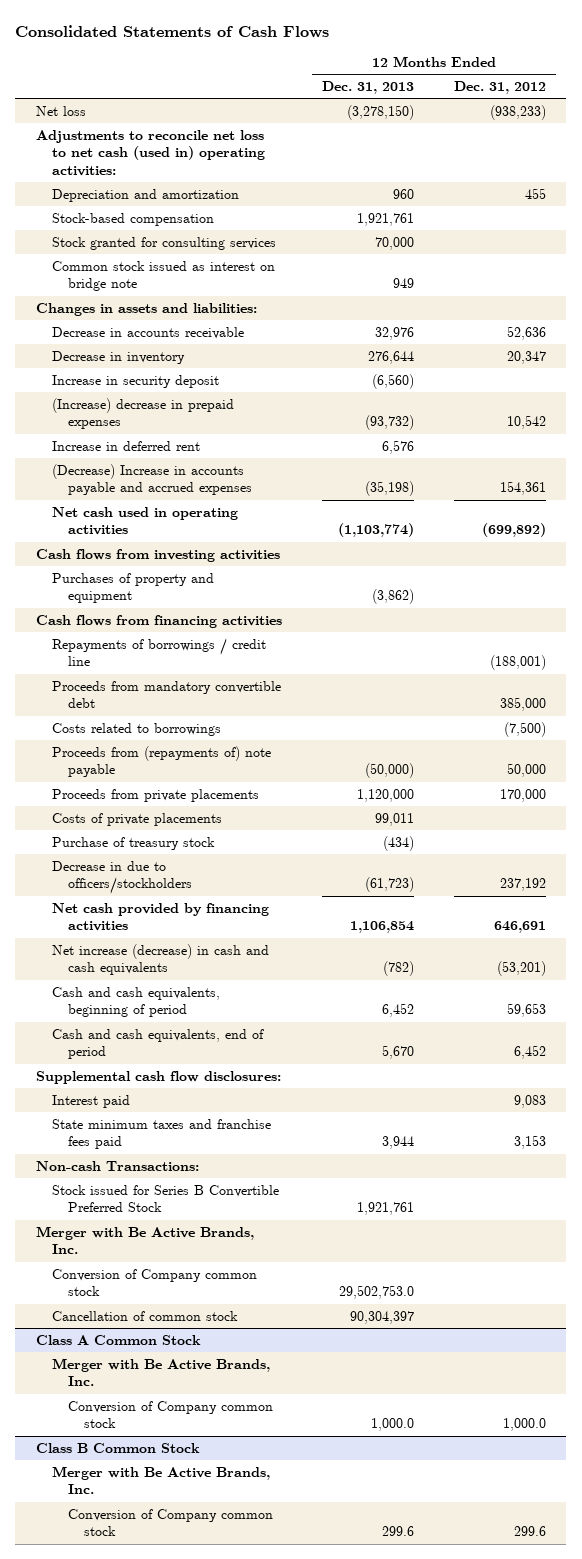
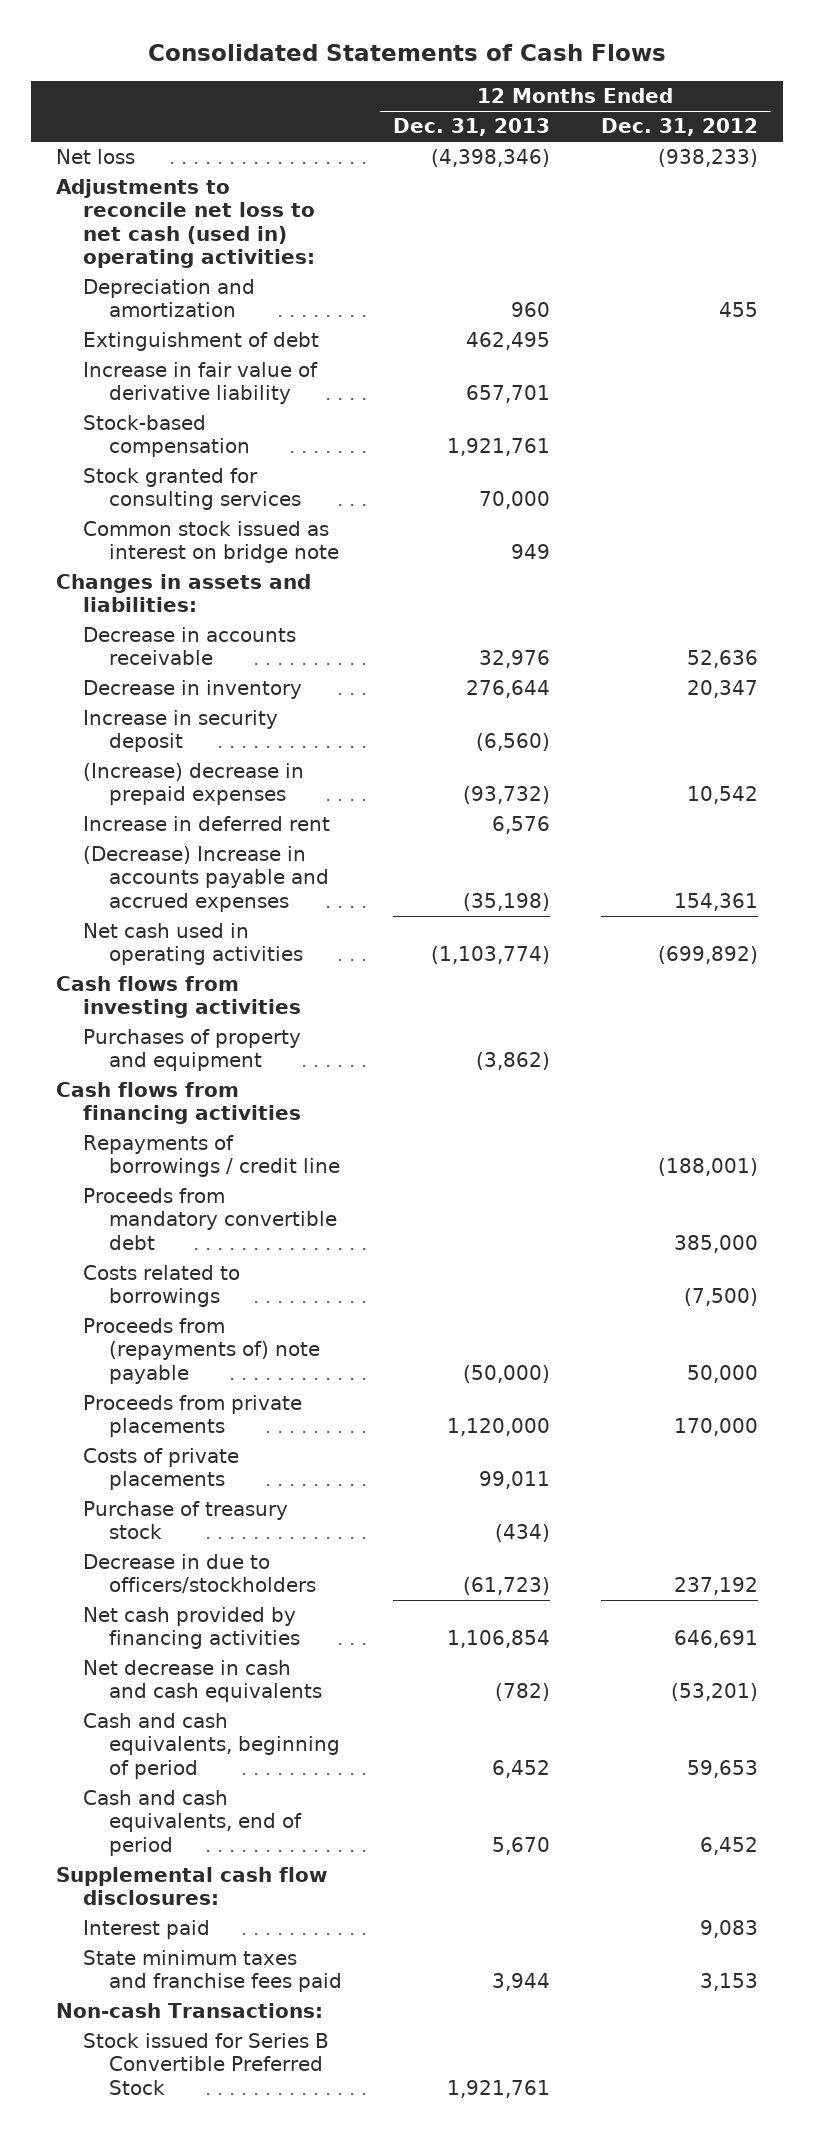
[346,104,414,120] (3,278,150) -> [430,149,550,168] (4,398,346)
none -> [82,332,319,352] Extinguishment of debt
none -> [82,362,318,405] Increase in fair value of derivative liability
[51,943,269,976] Net increase (decrease) in cash and cash equivalents -> [82,1660,322,1703] Net decrease in cash and cash equivalents
[35,1225,254,1255] Merger with Be Active Brands, Inc. -> none
[51,1268,257,1297] Conversion of Company common stock -> none
[51,1310,238,1321] Cancellation of common stock -> none
[35,1334,201,1345] Class A Common Stock -> none
[51,1357,270,1387] Merger with Be Active Brands, Inc. -> none
[68,1400,274,1429] Conversion of Company common stock -> none
[35,1442,200,1453] Class B Common Stock -> none
[51,1465,270,1495] Merger with Be Active Brands, Inc. -> none
[68,1508,274,1537] Conversion of Company common stock -> none

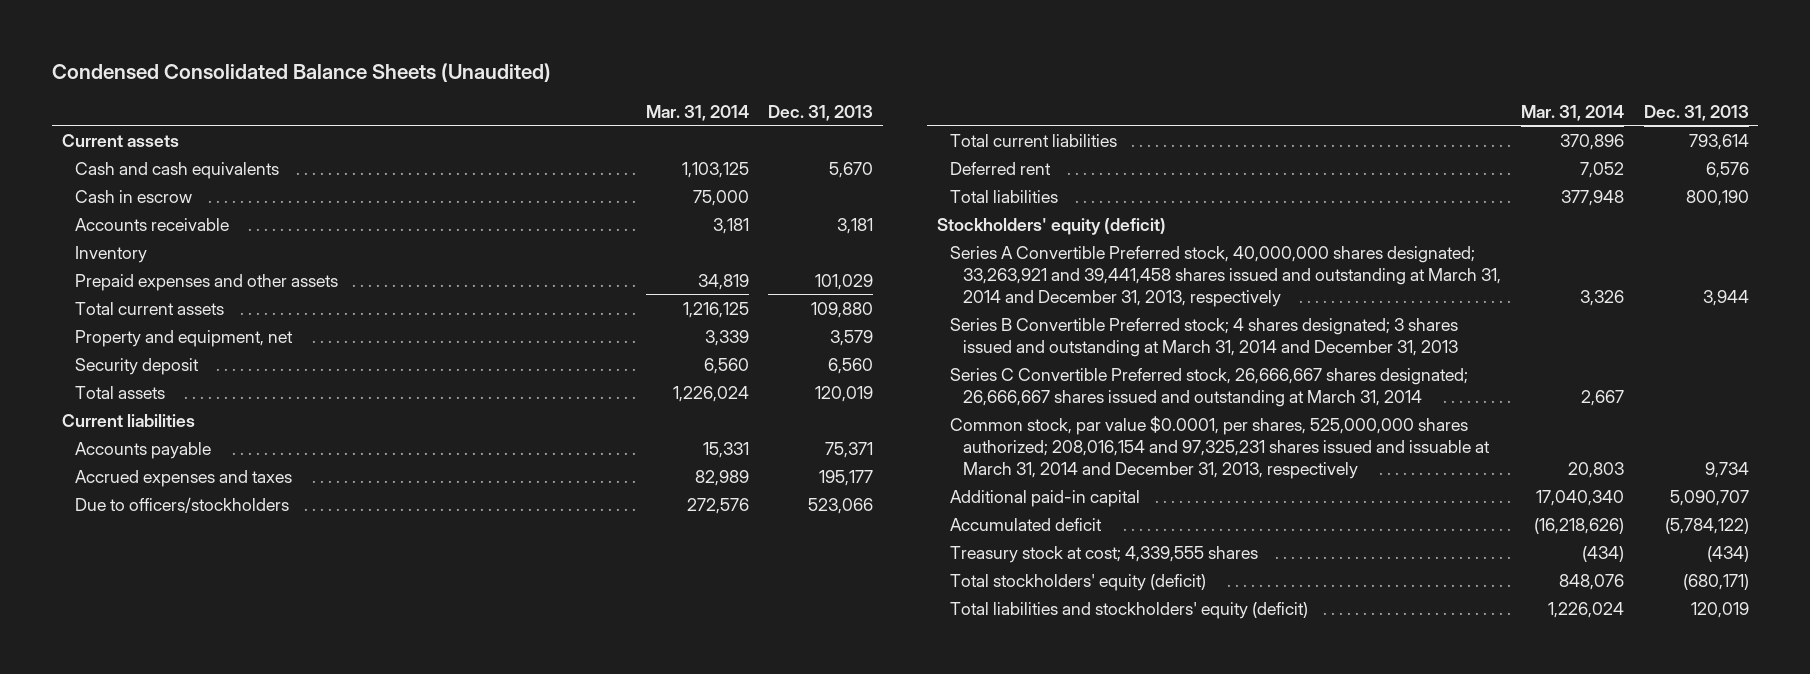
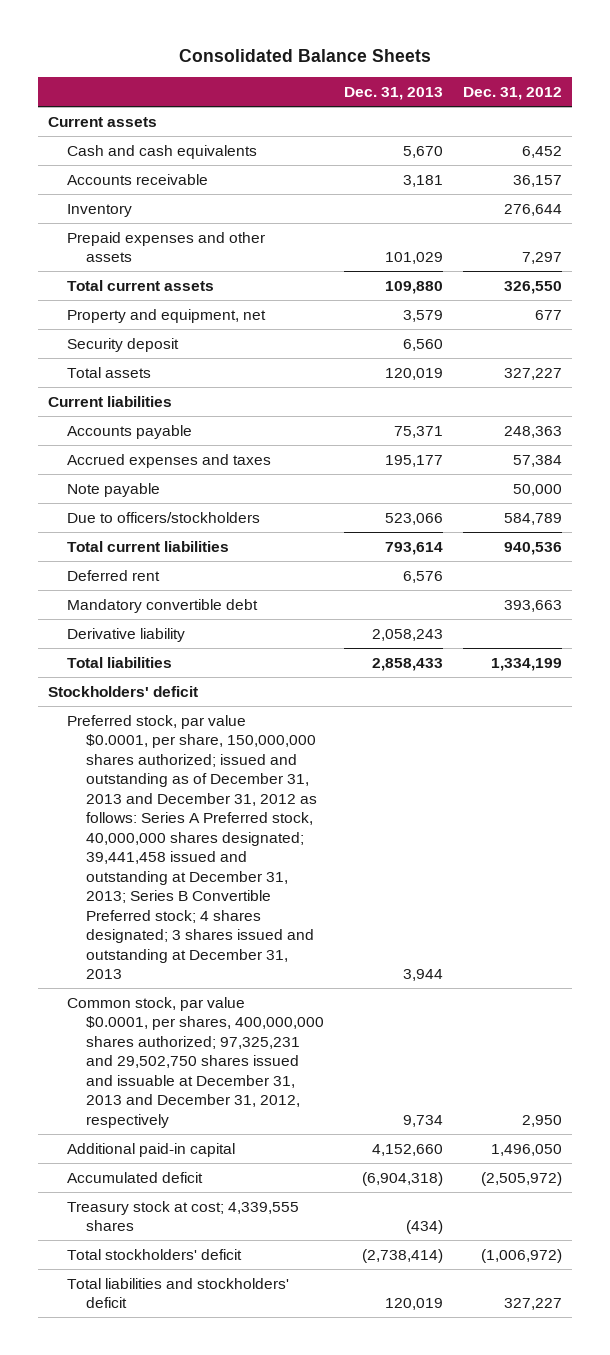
[51,63,551,83] Condensed Consolidated Balance Sheets (Unaudited) -> [179,49,432,63] Consolidated Balance Sheets
[645,104,749,121] Mar. 31, 2014 -> none
none -> [462,86,562,100] Dec. 31, 2012
[74,189,192,203] Cash in escrow -> none
none -> [66,482,160,497] Note payable
[950,317,1459,357] Series B Convertible Preferred stock; 4 shares designated; 3 shares issued and outstanding at March 31, 2014 and December 31, 2013 -> none
[950,367,1469,407] Series C Convertible Preferred stock, 26,666,667 shares designated; 26,666,667 shares issued and outstanding at March 31, 2014 -> none
none -> [66,598,258,613] Mandatory convertible debt
none -> [66,627,185,642] Derivative liability
[1685,189,1749,206] 800,190 -> [371,657,443,671] 2,858,433
[936,217,1166,235] Stockholders' equity (deficit) -> [48,685,199,697] Stockholders' deficit
[950,245,1502,307] Series A Convertible Preferred stock, 40,000,000 shares designated; 33,263,921 and 39,441,458 shares issued and outstanding at March 31, 2014 and December 31, 2013, respectively -> [66,714,317,980] Preferred stock, par value $0.0001, per share, 150,000,000 shares authorized; issued and outstanding as of December 31, 2013 and December 31, 2012 as follows: Series A Preferred stock, 40,000,000 shares designated; 39,441,458 issued and outstanding at December 31, 2013; Series B Convertible Preferred stock; 4 shares designated; 3 shares issued and outstanding at December 31, 2013
[950,415,1491,479] Common stock, par value $0.0001, per shares, 525,000,000 shares authorized; 208,016,154 and 97,325,231 shares issued and issuable at March 31, 2014 and December 31, 2013, respectively -> [66,996,324,1128] Common stock, par value $0.0001, per shares, 400,000,000 shares authorized; 97,325,231 and 29,502,750 shares issued and issuable at December 31, 2013 and December 31, 2012, respectively
[1669,489,1749,506] 5,090,707 -> [371,1143,443,1156] 4,152,660
[1664,517,1749,534] (5,784,122) -> [361,1171,443,1186] (6,904,318)
[950,573,1207,591] Total stockholders' equity (deficit) -> [66,1248,242,1260] Total stockholders' deficit
[1682,573,1749,590] (680,171) -> [361,1248,443,1263] (2,738,414)
[950,601,1309,619] Total liabilities and stockholders' equity (deficit) -> [66,1277,289,1309] Total liabilities and stockholders' deficit

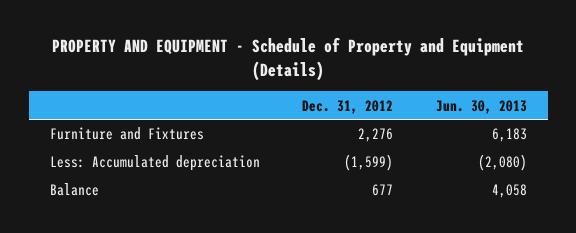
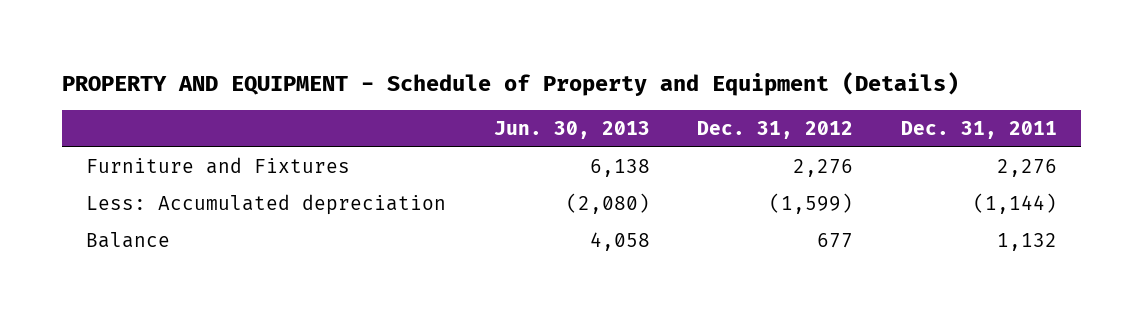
none -> [900,121,1057,140] Dec. 31, 2011
[491,128,527,143] 6,183 -> [589,159,650,178] 6,138

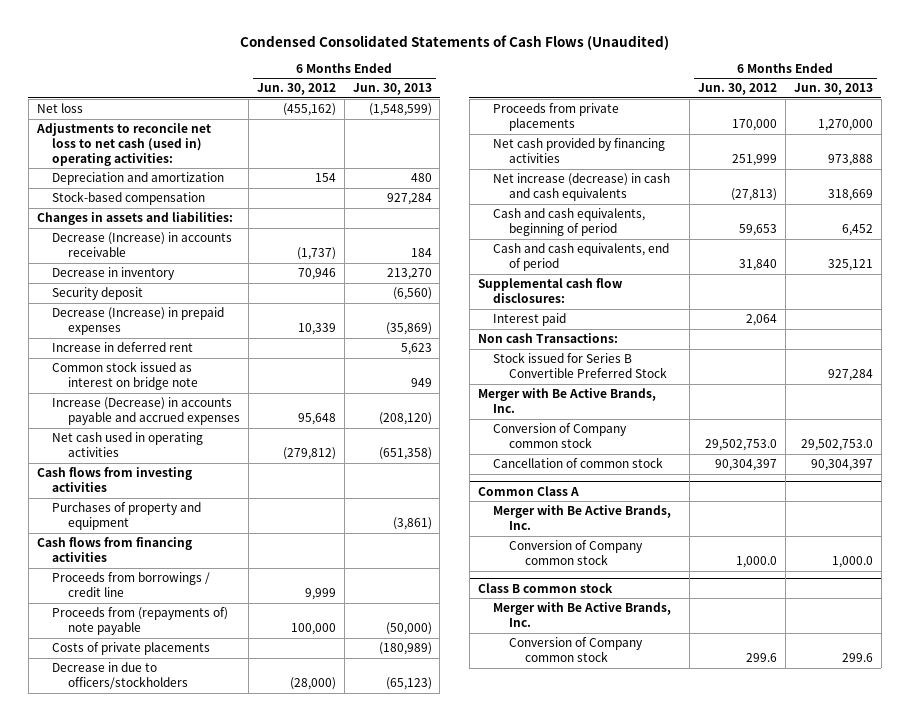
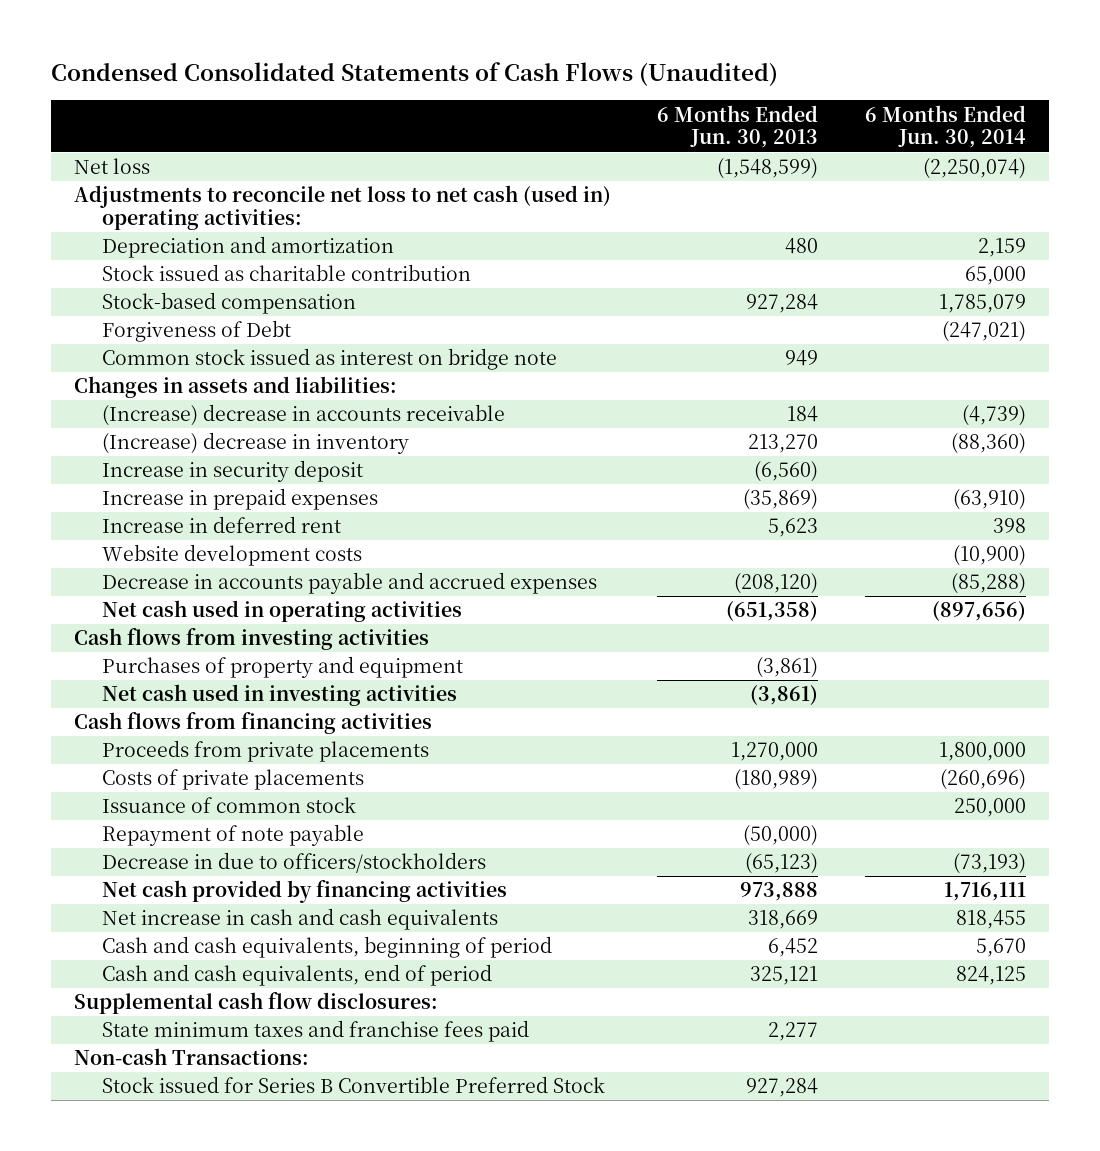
[256,83,336,96] Jun. 30, 2012 -> none
none -> [864,104,1026,149] 6 Months Ended Jun. 30, 2014
none -> [102,264,472,282] Stock issued as charitable contribution
none -> [102,320,292,343] Forgiveness of Debt
[52,361,199,391] Common stock issued as interest on bridge note -> [102,348,558,371] Common stock issued as interest on bridge note
[52,232,233,258] Decrease (Increase) in accounts receivable -> [102,404,506,427] (Increase) decrease in accounts receivable
[52,267,176,281] Decrease in inventory -> [102,432,410,455] (Increase) decrease in inventory
[52,287,144,301] Security deposit -> [102,460,364,483] Increase in security deposit
[52,307,225,336] Decrease (Increase) in prepaid expenses -> [102,488,379,511] Increase in prepaid expenses
none -> [102,544,363,567] Website development costs
[52,397,241,426] Increase (Decrease) in accounts payable and accrued expenses -> [102,572,598,595] Decrease in accounts payable and accrued expenses
none -> [102,684,458,707] Net cash used in investing activities
[52,572,211,598] Proceeds from borrowings / credit line -> none
[52,607,229,636] Proceeds from (repayments of) note payable -> none
[493,103,620,132] Proceeds from private placements -> [102,740,430,763] Proceeds from private placements
none -> [102,797,357,814] Issuance of common stock
none -> [102,824,365,847] Repayment of note payable
[493,173,671,202] Net increase (decrease) in cash and cash equivalents -> [102,908,499,931] Net increase in cash and cash equivalents
[493,313,567,327] Interest paid -> none
none -> [102,1020,530,1043] State minimum taxes and franchise fees paid
[477,333,618,344] Non cash Transactions: -> [73,1048,309,1066] Non-cash Transactions:
[477,388,656,414] Merger with Be Active Brands, Inc. -> none
[493,423,628,449] Conversion of Company common stock -> none
[493,457,664,469] Cancellation of common stock -> none
[477,485,579,496] Common Class A -> none
[493,505,672,531] Merger with Be Active Brands, Inc. -> none
[509,540,644,566] Conversion of Company common stock -> none
[477,582,613,593] Class B common stock -> none
[493,602,672,628] Merger with Be Active Brands, Inc. -> none
[509,637,644,663] Conversion of Company common stock -> none

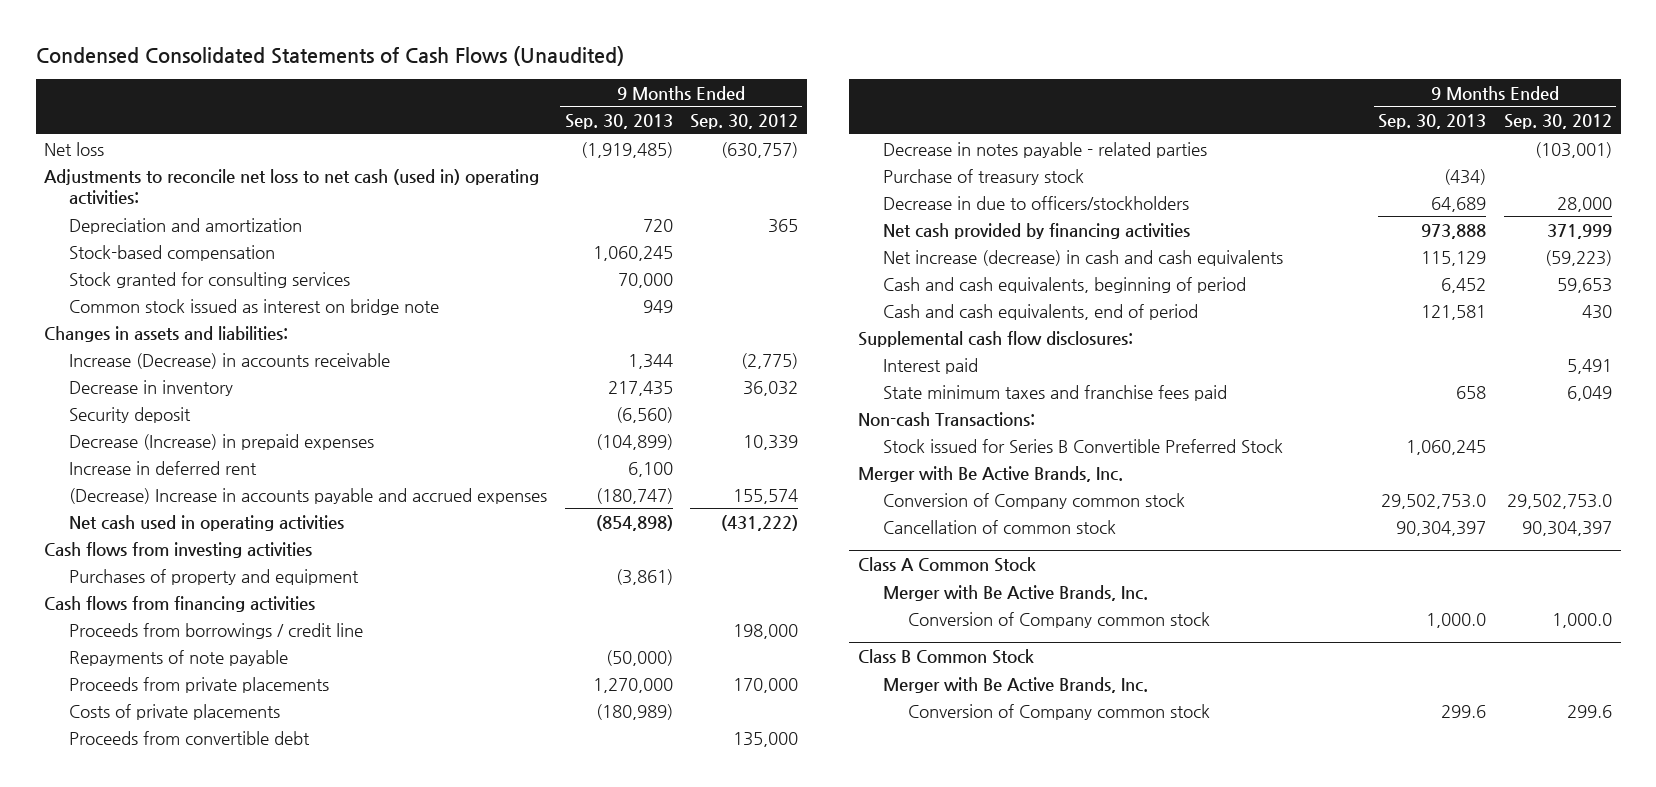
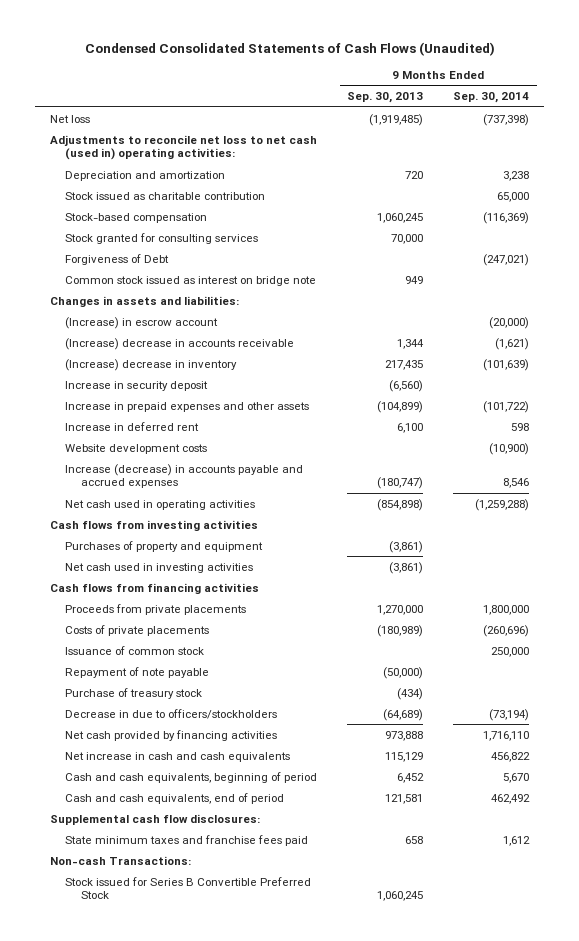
[690,114,799,130] Sep. 30, 2012 -> none
none -> [453,92,530,104] Sep. 30, 2014
none -> [65,191,266,200] Stock issued as charitable contribution
none -> [65,253,170,265] Forgiveness of Debt
none -> [65,316,219,329] (Increase) in escrow account
[69,352,391,369] Increase (Decrease) in accounts receivable -> [65,337,295,350] (Increase) decrease in accounts receivable
[69,379,234,396] Decrease in inventory -> [65,358,238,371] (Increase) decrease in inventory
[69,406,192,423] Security deposit -> [65,380,209,391] Increase in security deposit
[69,433,375,450] Decrease (Increase) in prepaid expenses -> [65,401,310,412] Increase in prepaid expenses and other assets
none -> [65,443,208,454] Website development costs
[69,487,548,504] (Decrease) Increase in accounts payable and accrued expenses -> [65,463,304,489] Increase (decrease) in accounts payable and accrued expenses
none -> [65,562,254,573] Net cash used in investing activities
[69,622,364,639] Proceeds from borrowings / credit line -> none
[69,649,289,666] Repayments of note payable -> none
[69,730,311,745] Proceeds from convertible debt -> none
[883,141,1208,158] Decrease in notes payable - related parties -> none
none -> [65,645,205,655] Issuance of common stock
none -> [65,666,210,678] Repayment of note payable
[1431,196,1487,212] 64,689 -> [383,708,424,721] (64,689)
[883,249,1284,266] Net increase (decrease) in cash and cash equivalents -> [65,751,291,762] Net increase in cash and cash equivalents
[883,357,979,374] Interest paid -> none
[858,465,1124,482] Merger with Be Active Brands, Inc. -> none
[883,492,1186,509] Conversion of Company common stock -> none
[883,519,1117,534] Cancellation of common stock -> none
[858,557,1037,573] Class A Common Stock -> none
[883,584,1149,601] Merger with Be Active Brands, Inc. -> none
[907,611,1210,628] Conversion of Company common stock -> none
[858,649,1035,665] Class B Common Stock -> none
[883,676,1149,693] Merger with Be Active Brands, Inc. -> none
[907,703,1210,720] Conversion of Company common stock -> none

